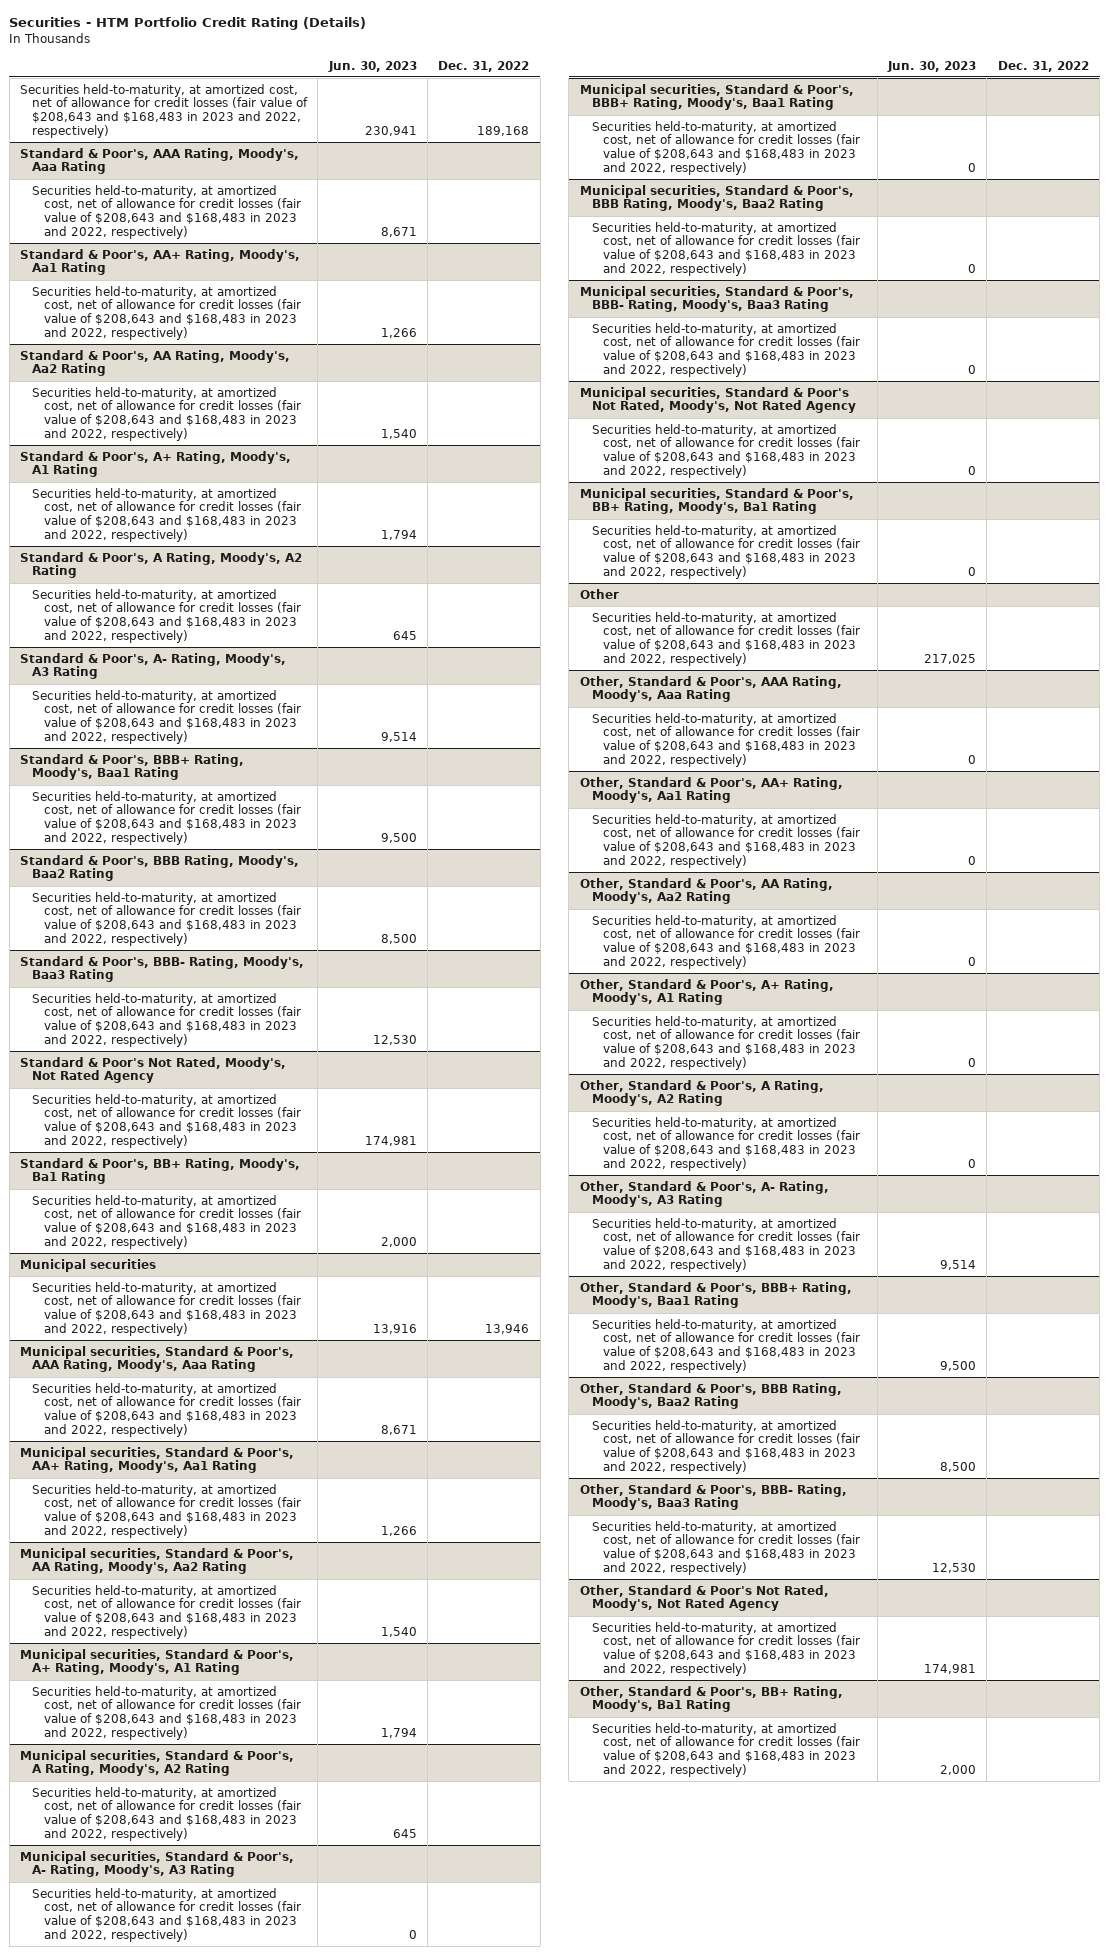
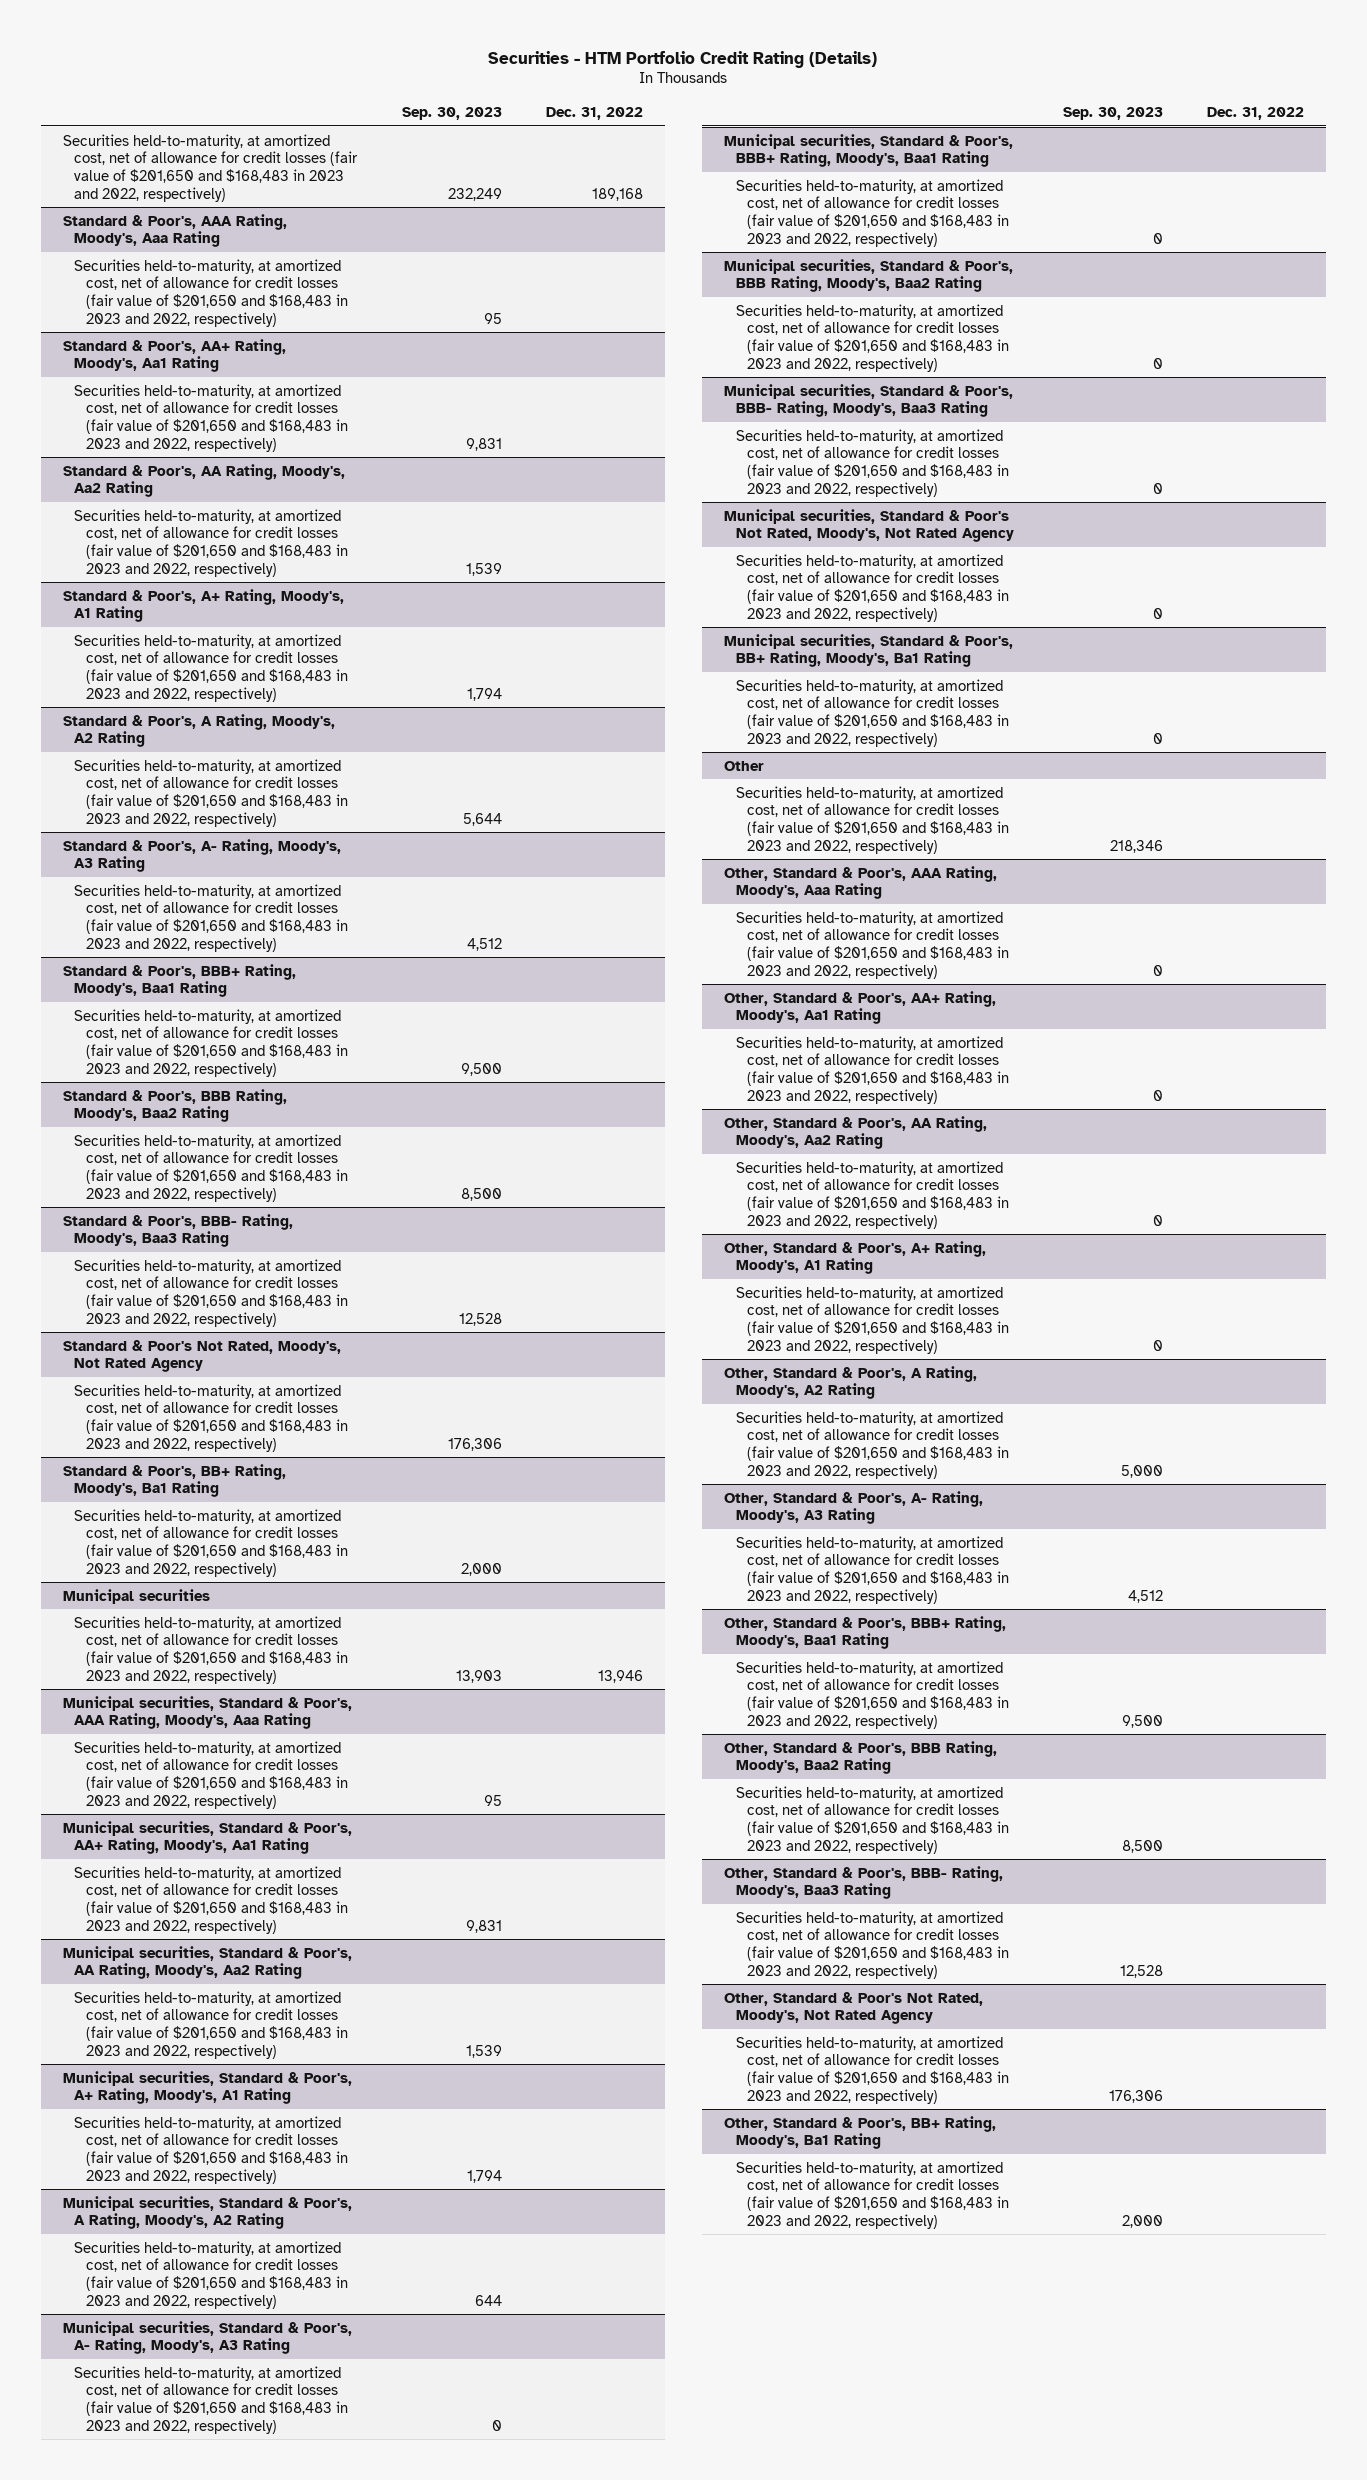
[327,60,417,72] Jun. 30, 2023 -> none
none -> [401,106,502,120] Sep. 30, 2023
[20,83,309,138] Securities held-to-maturity, at amortized cost, net of allowance for credit losses (fair value of $208,643 and $168,483 in 2023 and 2022, respectively) -> [62,133,359,202] Securities held-to-maturity, at amortized cost, net of allowance for credit losses (fair value of $201,650 and $168,483 in 2023 and 2022, respectively)
[32,184,301,239] Securities held-to-maturity, at amortized cost, net of allowance for credit losses (fair value of $208,643 and $168,483 in 2023 and 2022, respectively) -> [74,258,349,327] Securities held-to-maturity, at amortized cost, net of allowance for credit losses (fair value of $201,650 and $168,483 in 2023 and 2022, respectively)
[32,285,301,340] Securities held-to-maturity, at amortized cost, net of allowance for credit losses (fair value of $208,643 and $168,483 in 2023 and 2022, respectively) -> [74,383,349,452] Securities held-to-maturity, at amortized cost, net of allowance for credit losses (fair value of $201,650 and $168,483 in 2023 and 2022, respectively)
[32,386,301,441] Securities held-to-maturity, at amortized cost, net of allowance for credit losses (fair value of $208,643 and $168,483 in 2023 and 2022, respectively) -> [74,508,349,577] Securities held-to-maturity, at amortized cost, net of allowance for credit losses (fair value of $201,650 and $168,483 in 2023 and 2022, respectively)
[32,487,301,542] Securities held-to-maturity, at amortized cost, net of allowance for credit losses (fair value of $208,643 and $168,483 in 2023 and 2022, respectively) -> [74,633,349,702] Securities held-to-maturity, at amortized cost, net of allowance for credit losses (fair value of $201,650 and $168,483 in 2023 and 2022, respectively)
[32,588,301,643] Securities held-to-maturity, at amortized cost, net of allowance for credit losses (fair value of $208,643 and $168,483 in 2023 and 2022, respectively) -> [74,758,349,827] Securities held-to-maturity, at amortized cost, net of allowance for credit losses (fair value of $201,650 and $168,483 in 2023 and 2022, respectively)
[32,689,301,744] Securities held-to-maturity, at amortized cost, net of allowance for credit losses (fair value of $208,643 and $168,483 in 2023 and 2022, respectively) -> [74,883,349,952] Securities held-to-maturity, at amortized cost, net of allowance for credit losses (fair value of $201,650 and $168,483 in 2023 and 2022, respectively)
[32,790,301,845] Securities held-to-maturity, at amortized cost, net of allowance for credit losses (fair value of $208,643 and $168,483 in 2023 and 2022, respectively) -> [74,1008,349,1077] Securities held-to-maturity, at amortized cost, net of allowance for credit losses (fair value of $201,650 and $168,483 in 2023 and 2022, respectively)
[32,891,301,946] Securities held-to-maturity, at amortized cost, net of allowance for credit losses (fair value of $208,643 and $168,483 in 2023 and 2022, respectively) -> [74,1133,349,1202] Securities held-to-maturity, at amortized cost, net of allowance for credit losses (fair value of $201,650 and $168,483 in 2023 and 2022, respectively)
[32,992,301,1047] Securities held-to-maturity, at amortized cost, net of allowance for credit losses (fair value of $208,643 and $168,483 in 2023 and 2022, respectively) -> [74,1258,349,1327] Securities held-to-maturity, at amortized cost, net of allowance for credit losses (fair value of $201,650 and $168,483 in 2023 and 2022, respectively)
[32,1093,301,1148] Securities held-to-maturity, at amortized cost, net of allowance for credit losses (fair value of $208,643 and $168,483 in 2023 and 2022, respectively) -> [74,1383,349,1452] Securities held-to-maturity, at amortized cost, net of allowance for credit losses (fair value of $201,650 and $168,483 in 2023 and 2022, respectively)
[32,1194,301,1249] Securities held-to-maturity, at amortized cost, net of allowance for credit losses (fair value of $208,643 and $168,483 in 2023 and 2022, respectively) -> [74,1508,349,1577] Securities held-to-maturity, at amortized cost, net of allowance for credit losses (fair value of $201,650 and $168,483 in 2023 and 2022, respectively)
[32,1281,301,1336] Securities held-to-maturity, at amortized cost, net of allowance for credit losses (fair value of $208,643 and $168,483 in 2023 and 2022, respectively) -> [74,1615,349,1684] Securities held-to-maturity, at amortized cost, net of allowance for credit losses (fair value of $201,650 and $168,483 in 2023 and 2022, respectively)
[32,1382,301,1437] Securities held-to-maturity, at amortized cost, net of allowance for credit losses (fair value of $208,643 and $168,483 in 2023 and 2022, respectively) -> [74,1740,349,1809] Securities held-to-maturity, at amortized cost, net of allowance for credit losses (fair value of $201,650 and $168,483 in 2023 and 2022, respectively)
[32,1483,301,1538] Securities held-to-maturity, at amortized cost, net of allowance for credit losses (fair value of $208,643 and $168,483 in 2023 and 2022, respectively) -> [74,1865,349,1934] Securities held-to-maturity, at amortized cost, net of allowance for credit losses (fair value of $201,650 and $168,483 in 2023 and 2022, respectively)
[32,1584,301,1639] Securities held-to-maturity, at amortized cost, net of allowance for credit losses (fair value of $208,643 and $168,483 in 2023 and 2022, respectively) -> [74,1990,349,2059] Securities held-to-maturity, at amortized cost, net of allowance for credit losses (fair value of $201,650 and $168,483 in 2023 and 2022, respectively)
[32,1685,301,1740] Securities held-to-maturity, at amortized cost, net of allowance for credit losses (fair value of $208,643 and $168,483 in 2023 and 2022, respectively) -> [74,2115,349,2184] Securities held-to-maturity, at amortized cost, net of allowance for credit losses (fair value of $201,650 and $168,483 in 2023 and 2022, respectively)
[32,1786,301,1841] Securities held-to-maturity, at amortized cost, net of allowance for credit losses (fair value of $208,643 and $168,483 in 2023 and 2022, respectively) -> [74,2240,349,2309] Securities held-to-maturity, at amortized cost, net of allowance for credit losses (fair value of $201,650 and $168,483 in 2023 and 2022, respectively)
[32,1887,301,1942] Securities held-to-maturity, at amortized cost, net of allowance for credit losses (fair value of $208,643 and $168,483 in 2023 and 2022, respectively) -> [74,2365,349,2434] Securities held-to-maturity, at amortized cost, net of allowance for credit losses (fair value of $201,650 and $168,483 in 2023 and 2022, respectively)
[591,120,861,175] Securities held-to-maturity, at amortized cost, net of allowance for credit losses (fair value of $208,643 and $168,483 in 2023 and 2022, respectively) -> [735,178,1010,247] Securities held-to-maturity, at amortized cost, net of allowance for credit losses (fair value of $201,650 and $168,483 in 2023 and 2022, respectively)
[591,221,861,276] Securities held-to-maturity, at amortized cost, net of allowance for credit losses (fair value of $208,643 and $168,483 in 2023 and 2022, respectively) -> [735,303,1010,372] Securities held-to-maturity, at amortized cost, net of allowance for credit losses (fair value of $201,650 and $168,483 in 2023 and 2022, respectively)
[591,322,861,377] Securities held-to-maturity, at amortized cost, net of allowance for credit losses (fair value of $208,643 and $168,483 in 2023 and 2022, respectively) -> [735,428,1010,497] Securities held-to-maturity, at amortized cost, net of allowance for credit losses (fair value of $201,650 and $168,483 in 2023 and 2022, respectively)
[591,423,861,478] Securities held-to-maturity, at amortized cost, net of allowance for credit losses (fair value of $208,643 and $168,483 in 2023 and 2022, respectively) -> [735,553,1010,622] Securities held-to-maturity, at amortized cost, net of allowance for credit losses (fair value of $201,650 and $168,483 in 2023 and 2022, respectively)
[591,524,861,579] Securities held-to-maturity, at amortized cost, net of allowance for credit losses (fair value of $208,643 and $168,483 in 2023 and 2022, respectively) -> [735,678,1010,747] Securities held-to-maturity, at amortized cost, net of allowance for credit losses (fair value of $201,650 and $168,483 in 2023 and 2022, respectively)
[591,611,861,666] Securities held-to-maturity, at amortized cost, net of allowance for credit losses (fair value of $208,643 and $168,483 in 2023 and 2022, respectively) -> [735,785,1010,854] Securities held-to-maturity, at amortized cost, net of allowance for credit losses (fair value of $201,650 and $168,483 in 2023 and 2022, respectively)
[591,712,861,767] Securities held-to-maturity, at amortized cost, net of allowance for credit losses (fair value of $208,643 and $168,483 in 2023 and 2022, respectively) -> [735,910,1010,979] Securities held-to-maturity, at amortized cost, net of allowance for credit losses (fair value of $201,650 and $168,483 in 2023 and 2022, respectively)
[591,813,861,868] Securities held-to-maturity, at amortized cost, net of allowance for credit losses (fair value of $208,643 and $168,483 in 2023 and 2022, respectively) -> [735,1035,1010,1104] Securities held-to-maturity, at amortized cost, net of allowance for credit losses (fair value of $201,650 and $168,483 in 2023 and 2022, respectively)
[591,914,861,969] Securities held-to-maturity, at amortized cost, net of allowance for credit losses (fair value of $208,643 and $168,483 in 2023 and 2022, respectively) -> [735,1160,1010,1229] Securities held-to-maturity, at amortized cost, net of allowance for credit losses (fair value of $201,650 and $168,483 in 2023 and 2022, respectively)
[591,1015,861,1070] Securities held-to-maturity, at amortized cost, net of allowance for credit losses (fair value of $208,643 and $168,483 in 2023 and 2022, respectively) -> [735,1285,1010,1354] Securities held-to-maturity, at amortized cost, net of allowance for credit losses (fair value of $201,650 and $168,483 in 2023 and 2022, respectively)
[591,1116,861,1171] Securities held-to-maturity, at amortized cost, net of allowance for credit losses (fair value of $208,643 and $168,483 in 2023 and 2022, respectively) -> [735,1410,1010,1479] Securities held-to-maturity, at amortized cost, net of allowance for credit losses (fair value of $201,650 and $168,483 in 2023 and 2022, respectively)
[591,1217,861,1272] Securities held-to-maturity, at amortized cost, net of allowance for credit losses (fair value of $208,643 and $168,483 in 2023 and 2022, respectively) -> [735,1535,1010,1604] Securities held-to-maturity, at amortized cost, net of allowance for credit losses (fair value of $201,650 and $168,483 in 2023 and 2022, respectively)
[591,1318,861,1373] Securities held-to-maturity, at amortized cost, net of allowance for credit losses (fair value of $208,643 and $168,483 in 2023 and 2022, respectively) -> [735,1660,1010,1729] Securities held-to-maturity, at amortized cost, net of allowance for credit losses (fair value of $201,650 and $168,483 in 2023 and 2022, respectively)
[591,1419,861,1474] Securities held-to-maturity, at amortized cost, net of allowance for credit losses (fair value of $208,643 and $168,483 in 2023 and 2022, respectively) -> [735,1785,1010,1854] Securities held-to-maturity, at amortized cost, net of allowance for credit losses (fair value of $201,650 and $168,483 in 2023 and 2022, respectively)
[591,1520,861,1575] Securities held-to-maturity, at amortized cost, net of allowance for credit losses (fair value of $208,643 and $168,483 in 2023 and 2022, respectively) -> [735,1910,1010,1979] Securities held-to-maturity, at amortized cost, net of allowance for credit losses (fair value of $201,650 and $168,483 in 2023 and 2022, respectively)
[591,1621,861,1676] Securities held-to-maturity, at amortized cost, net of allowance for credit losses (fair value of $208,643 and $168,483 in 2023 and 2022, respectively) -> [735,2035,1010,2104] Securities held-to-maturity, at amortized cost, net of allowance for credit losses (fair value of $201,650 and $168,483 in 2023 and 2022, respectively)
[591,1722,861,1777] Securities held-to-maturity, at amortized cost, net of allowance for credit losses (fair value of $208,643 and $168,483 in 2023 and 2022, respectively) -> [735,2160,1010,2229] Securities held-to-maturity, at amortized cost, net of allowance for credit losses (fair value of $201,650 and $168,483 in 2023 and 2022, respectively)

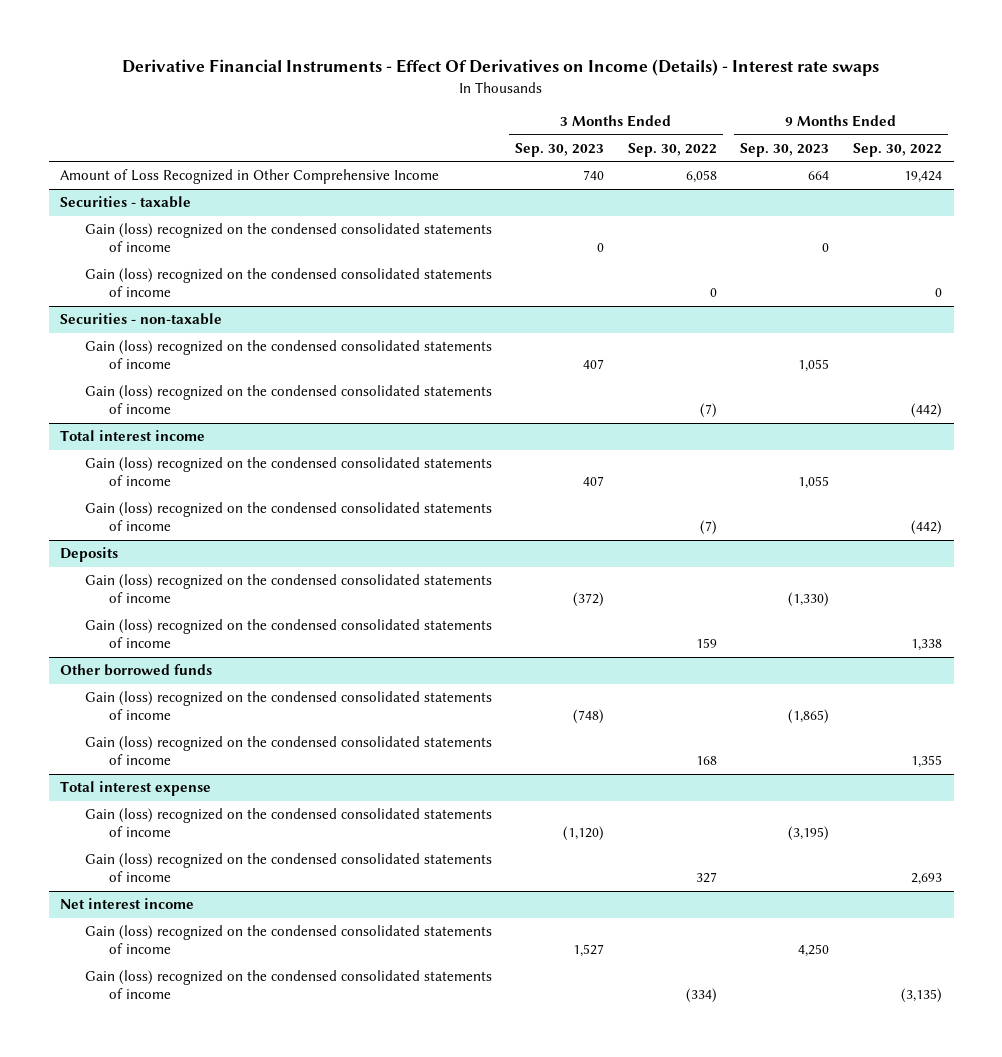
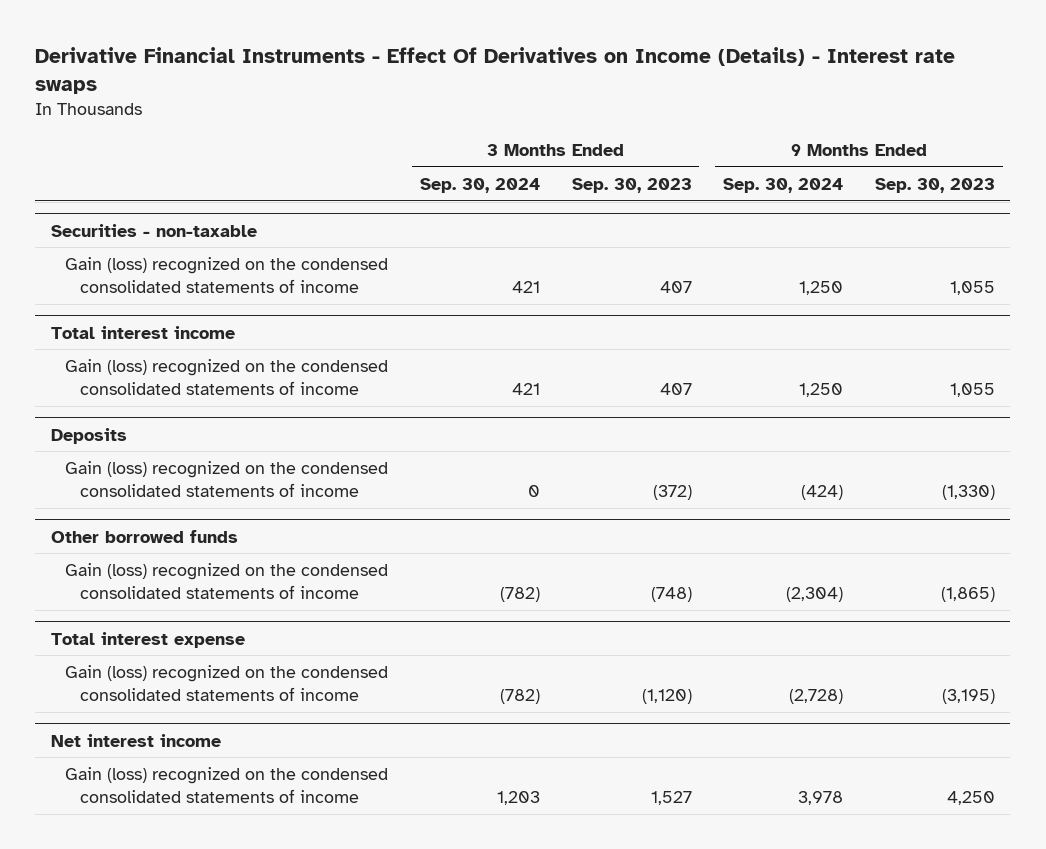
[627,142,717,157] Sep. 30, 2022 -> none
[852,142,942,157] Sep. 30, 2022 -> none
none -> [419,178,540,194] Sep. 30, 2024
none -> [723,178,844,194] Sep. 30, 2024
[60,169,440,185] Amount of Loss Recognized in Other Comprehensive Income -> none
[60,196,192,209] Securities - taxable -> none
[84,223,492,253] Gain (loss) recognized on the condensed consolidated statements of income -> none
[84,268,492,298] Gain (loss) recognized on the condensed consolidated statements of income -> none
[84,385,492,415] Gain (loss) recognized on the condensed consolidated statements of income -> none
[84,502,492,532] Gain (loss) recognized on the condensed consolidated statements of income -> none
[84,619,492,649] Gain (loss) recognized on the condensed consolidated statements of income -> none
[84,736,492,766] Gain (loss) recognized on the condensed consolidated statements of income -> none
[84,853,492,883] Gain (loss) recognized on the condensed consolidated statements of income -> none
[84,970,492,1000] Gain (loss) recognized on the condensed consolidated statements of income -> none

